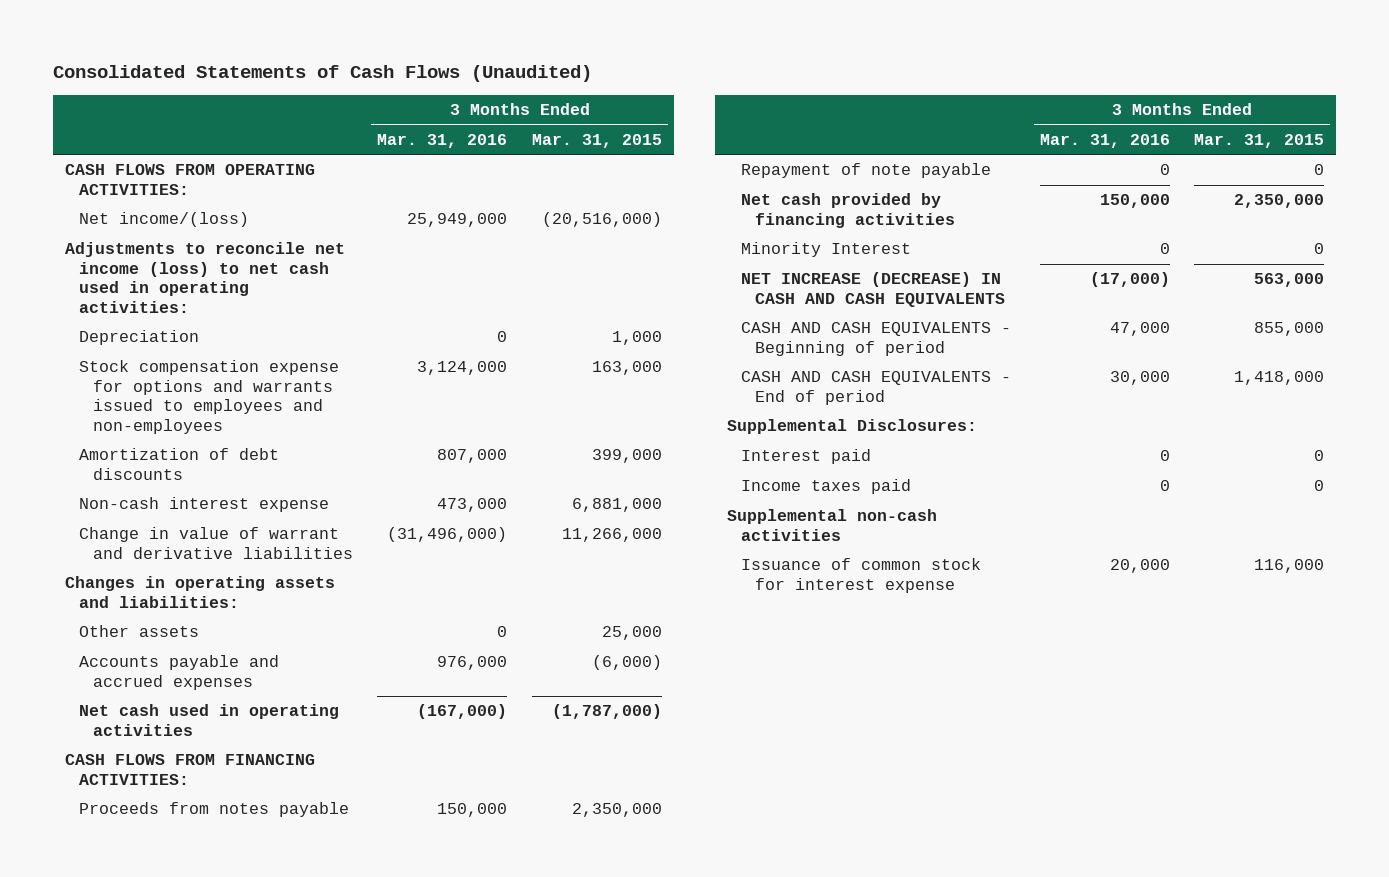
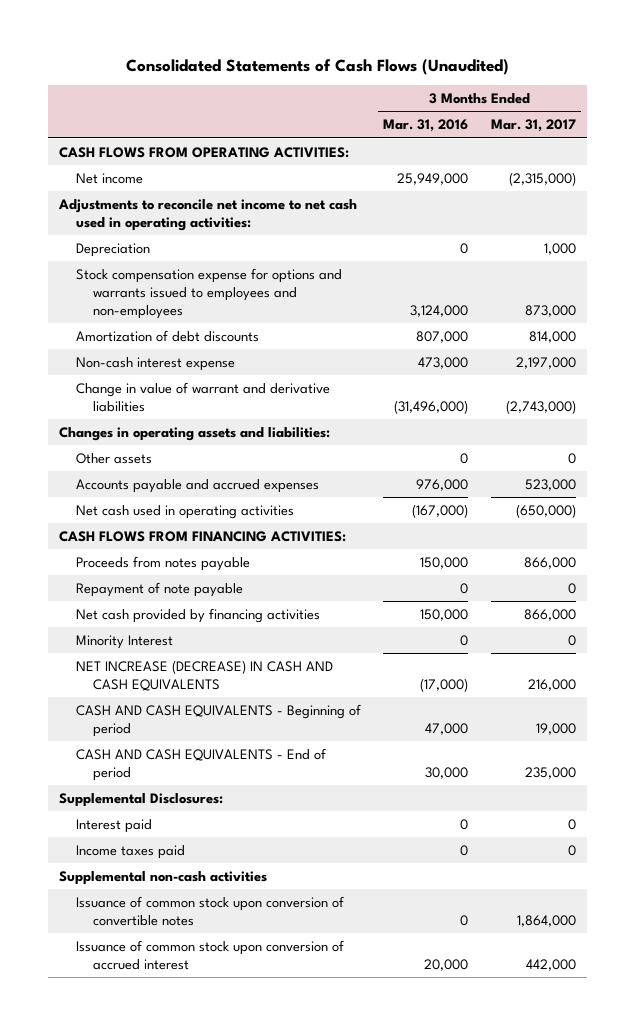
[531,133,662,148] Mar. 31, 2015 -> none
none -> [490,119,576,133] Mar. 31, 2017
[78,212,249,228] Net income/(loss) -> [76,172,144,184] Net income
[64,242,345,313] Adjustments to reconcile net income (loss) to net cash used in operating activities: -> [58,198,358,231] Adjustments to reconcile net income to net cash used in operating activities:
none -> [76,895,345,926] Issuance of common stock upon conversion of convertible notes
[741,558,982,593] Issuance of common stock for interest expense -> [76,939,345,970] Issuance of common stock upon conversion of accrued interest

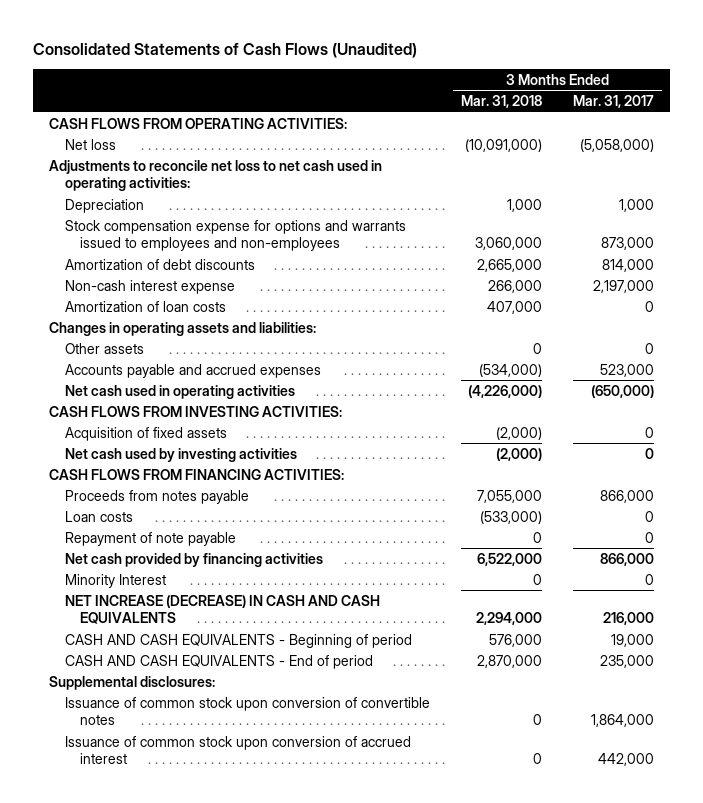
[383,119,469,133] Mar. 31, 2016 -> none
none -> [461,95,543,109] Mar. 31, 2018
[76,172,144,184] Net income -> [64,138,116,150] Net loss
[508,171,576,186] (2,315,000) -> [580,138,655,152] (5,058,000)
[58,198,358,231] Adjustments to reconcile net income to net cash used in operating activities: -> [48,159,382,192] Adjustments to reconcile net loss to net cash used in operating activities:
[76,381,331,412] Change in value of warrant and derivative liabilities -> none
none -> [64,300,226,312] Amortization of loan costs
none -> [48,405,342,417] CASH FLOWS FROM INVESTING ACTIVITIES:
none -> [64,426,227,441] Acquisition of fixed assets
none -> [64,447,297,462] Net cash used by investing activities
none -> [64,510,133,522] Loan costs
[76,818,153,833] Interest paid -> none
[76,844,186,859] Income taxes paid -> none
[59,870,268,885] Supplemental non-cash activities -> none
[59,792,224,807] Supplemental Disclosures: -> [48,675,215,690] Supplemental disclosures:

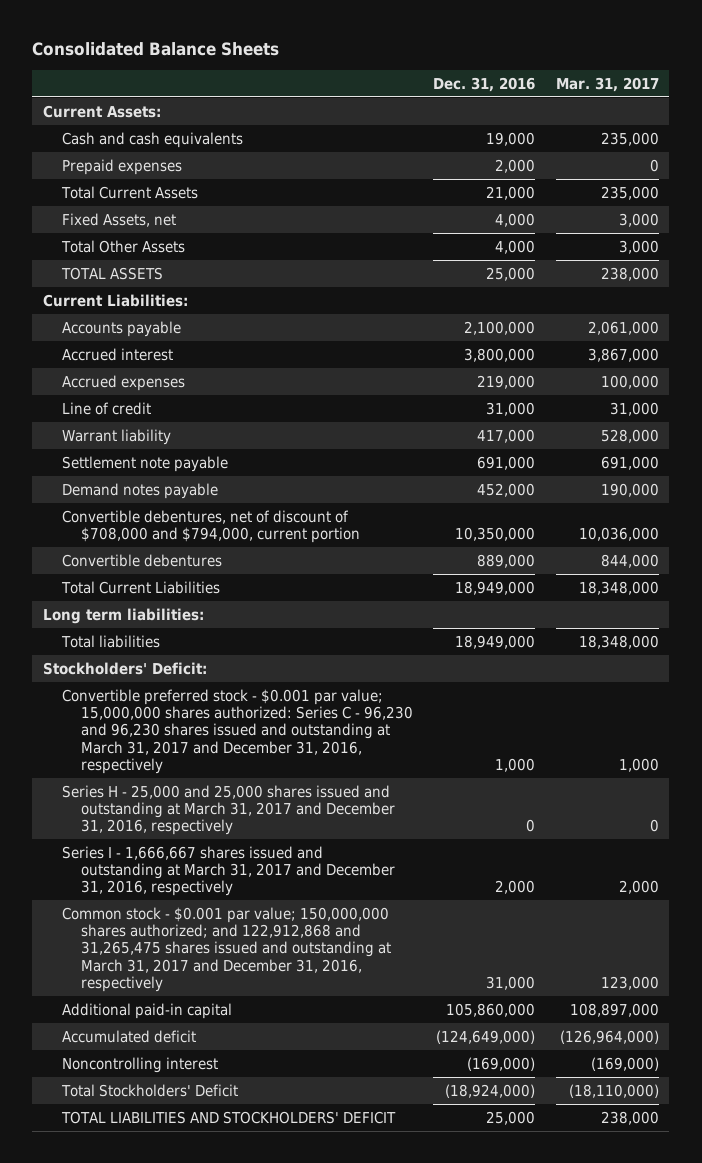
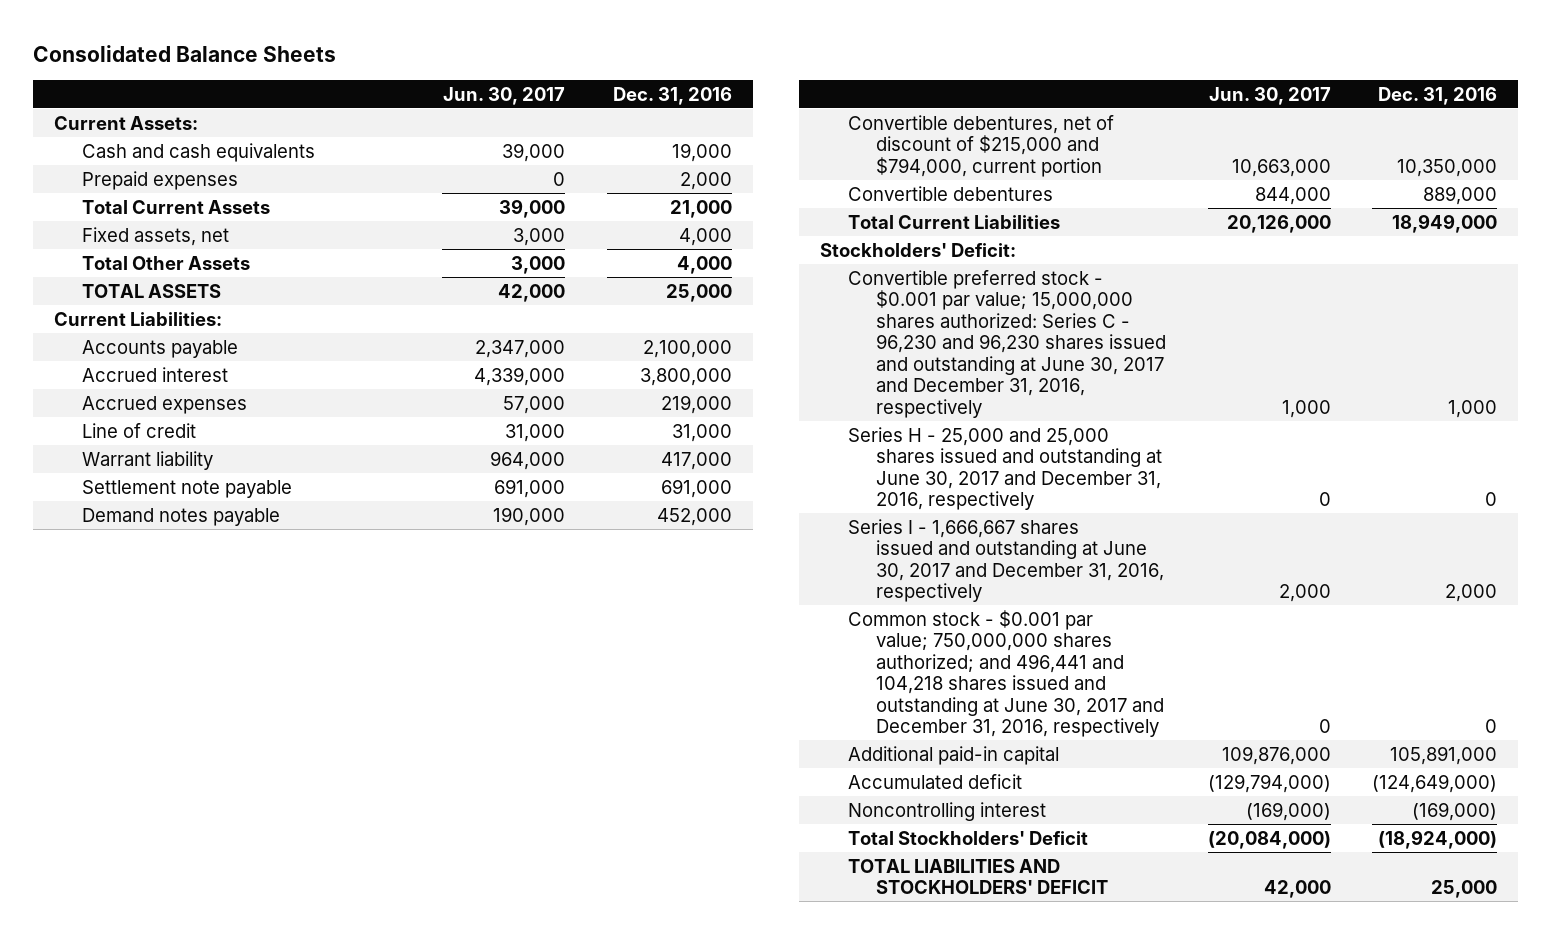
[555,76,659,92] Mar. 31, 2017 -> none
none -> [443,86,566,105] Jun. 30, 2017
[61,212,176,227] Fixed Assets, net -> [82,226,230,246] Fixed assets, net
[61,509,360,544] Convertible debentures, net of discount of $708,000 and $794,000, current portion -> [847,114,1114,177] Convertible debentures, net of discount of $215,000 and $794,000, current portion
[42,607,204,624] Long term liabilities: -> none
[60,634,160,648] Total liabilities -> none
[61,688,413,774] Convertible preferred stock - $0.001 par value; 15,000,000 shares authorized: Series C - 96,230 and 96,230 shares issued and outstanding at March 31, 2017 and December 31, 2016, respectively -> [847,269,1166,418] Convertible preferred stock - $0.001 par value; 15,000,000 shares authorized: Series C - 96,230 and 96,230 shares issued and outstanding at June 30, 2017 and December 31, 2016, respectively
[61,784,395,836] Series H - 25,000 and 25,000 shares issued and outstanding at March 31, 2017 and December 31, 2016, respectively -> [847,426,1162,511] Series H - 25,000 and 25,000 shares issued and outstanding at June 30, 2017 and December 31, 2016, respectively
[61,845,395,897] Series I - 1,666,667 shares issued and outstanding at March 31, 2017 and December 31, 2016, respectively -> [847,518,1164,603] Series I - 1,666,667 shares issued and outstanding at June 30, 2017 and December 31, 2016, respectively
[61,906,391,992] Common stock - $0.001 par value; 150,000,000 shares authorized; and 122,912,868 and 31,265,475 shares issued and outstanding at March 31, 2017 and December 31, 2016, respectively -> [847,609,1164,738] Common stock - $0.001 par value; 750,000,000 shares authorized; and 496,441 and 104,218 shares issued and outstanding at June 30, 2017 and December 31, 2016, respectively
[486,975,536,990] 31,000 -> [1485,719,1498,734] 0
[446,1002,536,1017] 105,860,000 -> [1390,745,1498,765] 105,891,000

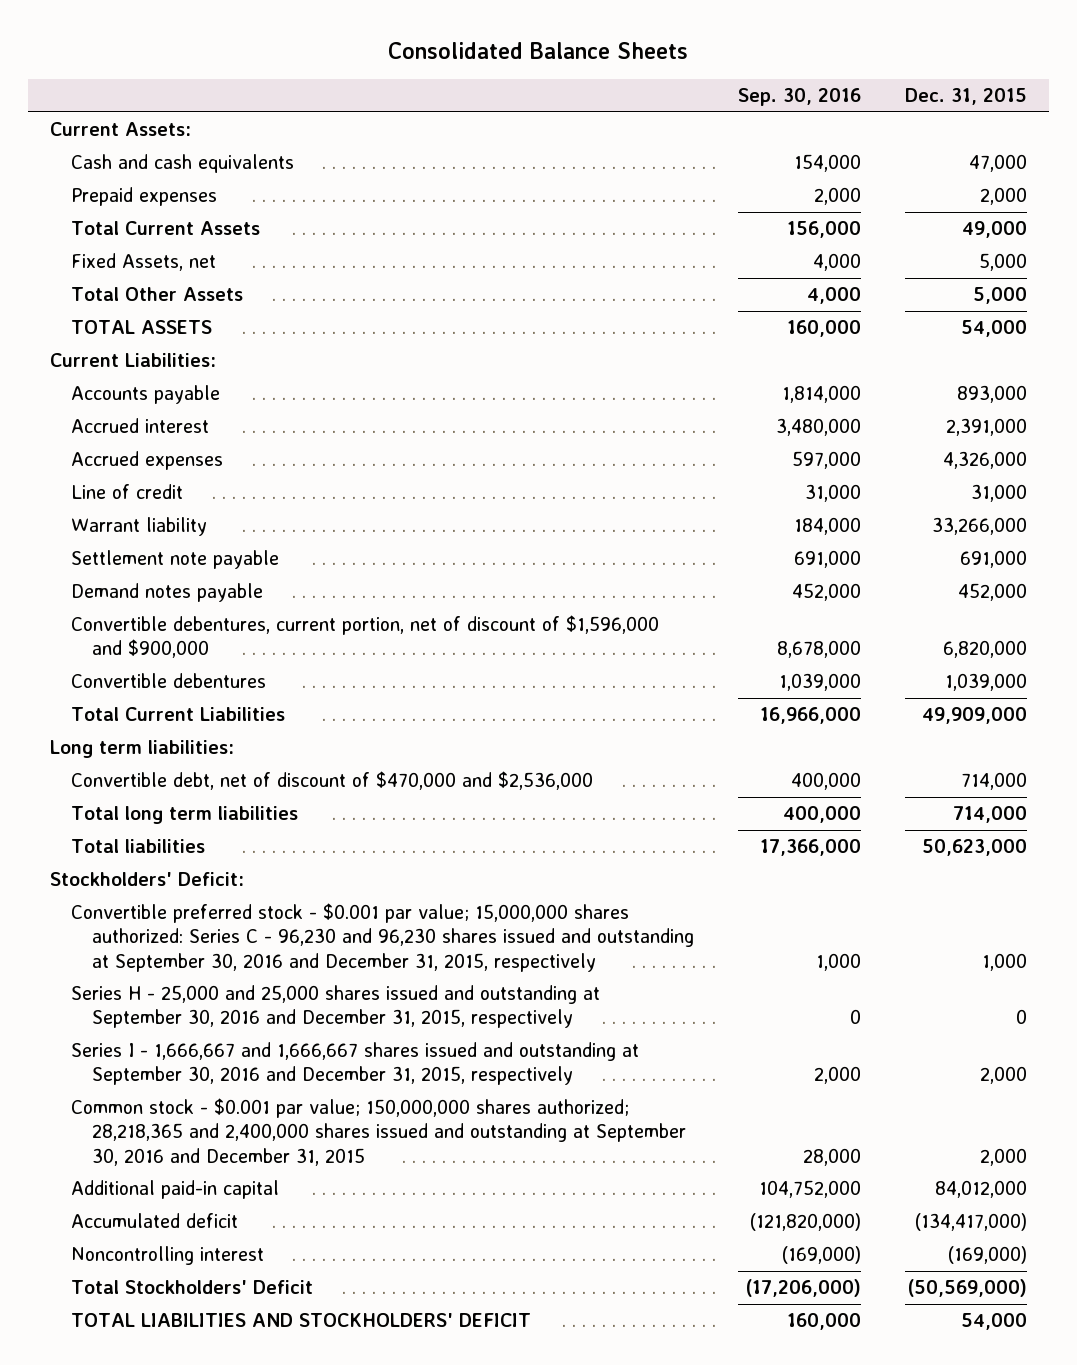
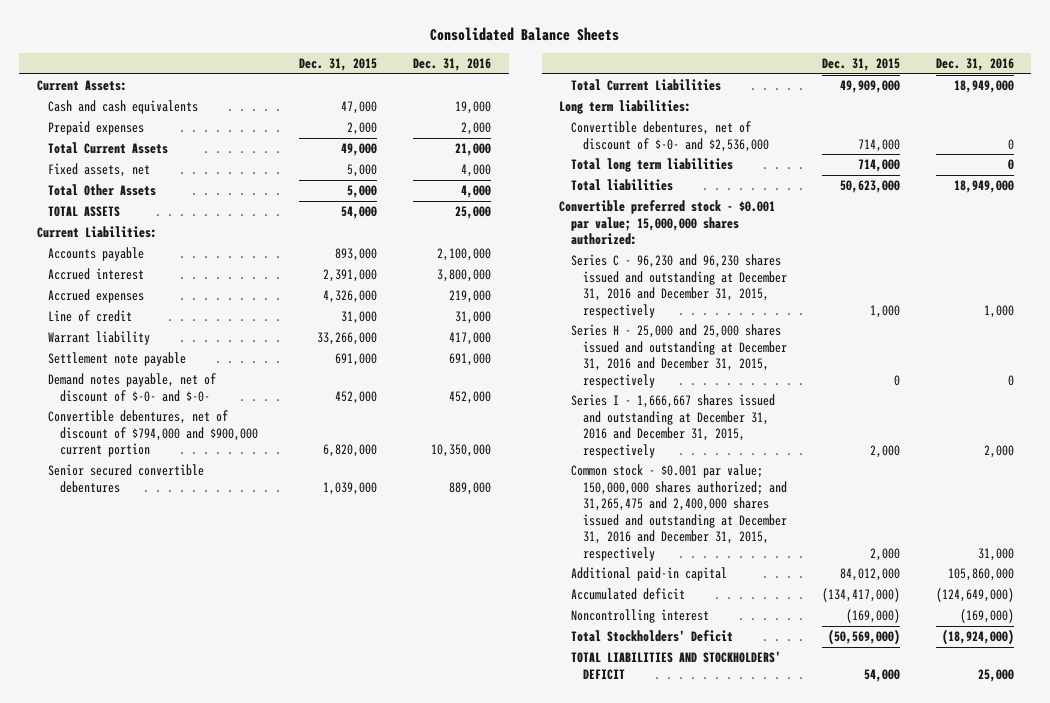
[738,88,862,107] Sep. 30, 2016 -> none
none -> [412,57,491,71] Dec. 31, 2016
[71,253,217,272] Fixed Assets, net -> [48,163,151,178] Fixed assets, net
[71,583,264,603] Demand notes payable -> [48,373,217,402] Demand notes payable, net of discount of $-0- and $-0-
[71,615,660,659] Convertible debentures, current portion, net of discount of $1,596,000 and $900,000 -> [48,410,258,458] Convertible debentures, net of discount of $794,000 and $900,000 current portion
[71,673,267,689] Convertible debentures -> [48,464,205,493] Senior secured convertible debentures
[71,771,594,791] Convertible debt, net of discount of $470,000 and $2,536,000 -> [571,121,769,152] Convertible debentures, net of discount of $-0- and $2,536,000
[49,872,244,887] Stockholders' Deficit: -> none
none -> [559,200,776,246] Convertible preferred stock - $0.001 par value; 15,000,000 shares authorized:
[71,903,695,972] Convertible preferred stock - $0.001 par value; 15,000,000 shares authorized: Series C - 96,230 and 96,230 shares issued and outstanding at September 30, 2016 and December 31, 2015, respectively -> [571,254,787,318] Series C - 96,230 and 96,230 shares issued and outstanding at December 31, 2016 and December 31, 2015, respectively
[71,985,601,1029] Series H - 25,000 and 25,000 shares issued and outstanding at September 30, 2016 and December 31, 2015, respectively -> [571,324,787,388] Series H - 25,000 and 25,000 shares issued and outstanding at December 31, 2016 and December 31, 2015, respectively
[71,1042,640,1086] Series I - 1,666,667 and 1,666,667 shares issued and outstanding at September 30, 2016 and December 31, 2015, respectively -> [571,394,776,458] Series I - 1,666,667 shares issued and outstanding at December 31, 2016 and December 31, 2015, respectively
[71,1098,687,1166] Common stock - $0.001 par value; 150,000,000 shares authorized; 28,218,365 and 2,400,000 shares issued and outstanding at September 30, 2016 and December 31, 2015 -> [571,464,787,561] Common stock - $0.001 par value; 150,000,000 shares authorized; and 31,265,475 and 2,400,000 shares issued and outstanding at December 31, 2016 and December 31, 2015, respectively

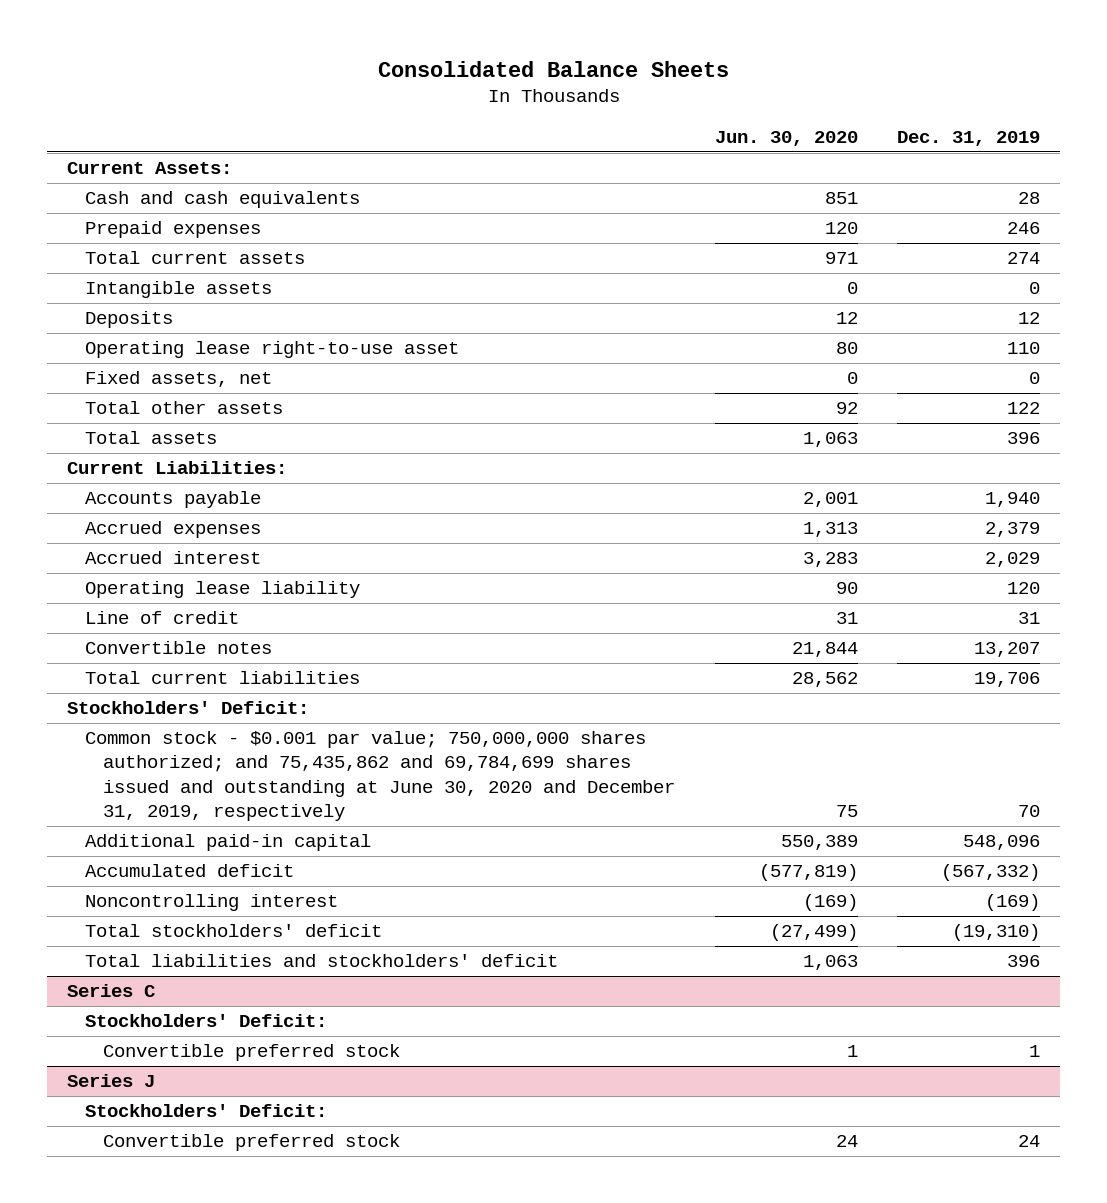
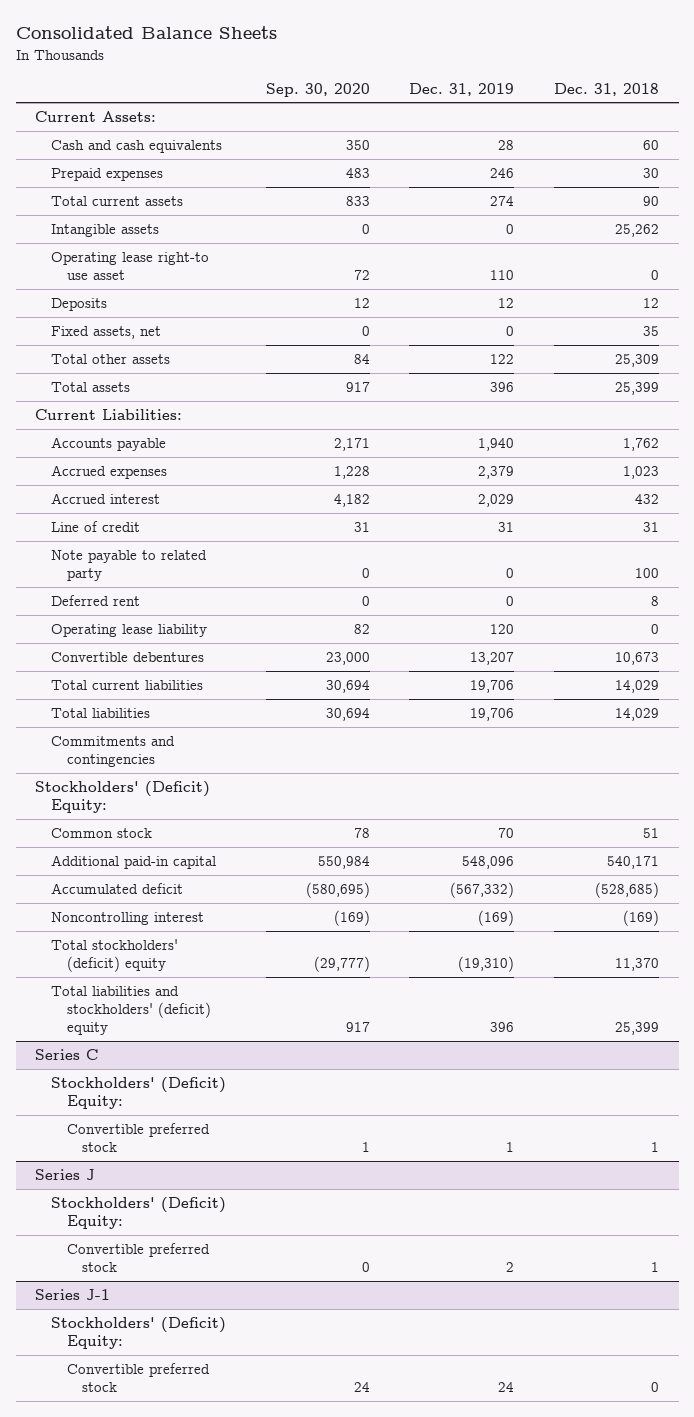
[714,130,858,146] Jun. 30, 2020 -> none
none -> [265,82,370,97] Sep. 30, 2020
none -> [553,82,659,96] Dec. 31, 2018
none -> [50,251,209,281] Operating lease right-to use asset
[85,341,460,359] Operating lease right-to-use asset -> none
none -> [50,549,207,582] Note payable to related party
none -> [50,594,140,606] Deferred rent
[85,581,361,599] Operating lease liability -> [50,623,207,637] Operating lease liability
[85,641,273,655] Convertible notes -> [50,651,204,662] Convertible debentures
none -> [50,707,150,718] Total liabilities
none -> [50,735,175,768] Commitments and contingencies
[66,701,309,715] Stockholders' Deficit: -> [35,780,211,814] Stockholders' (Deficit) Equity:
[85,731,676,821] Common stock - $0.001 par value; 750,000,000 shares authorized; and 75,435,862 and 69,784,699 shares issued and outstanding at June 30, 2020 and December 31, 2019, respectively -> [50,827,152,838] Common stock
[85,924,383,938] Total stockholders' deficit -> [50,938,178,973] Total stockholders' (deficit) equity
[85,954,559,968] Total liabilities and stockholders' deficit -> [50,985,211,1036] Total liabilities and stockholders' (deficit) equity
[85,1014,328,1028] Stockholders' Deficit: -> [50,1076,226,1110] Stockholders' (Deficit) Equity:
[85,1104,328,1118] Stockholders' Deficit: -> [50,1196,226,1230] Stockholders' (Deficit) Equity:
none -> [66,1242,210,1273] Convertible preferred stock
none -> [35,1288,111,1300] Series J-1
none -> [50,1316,226,1350] Stockholders' (Deficit) Equity:

